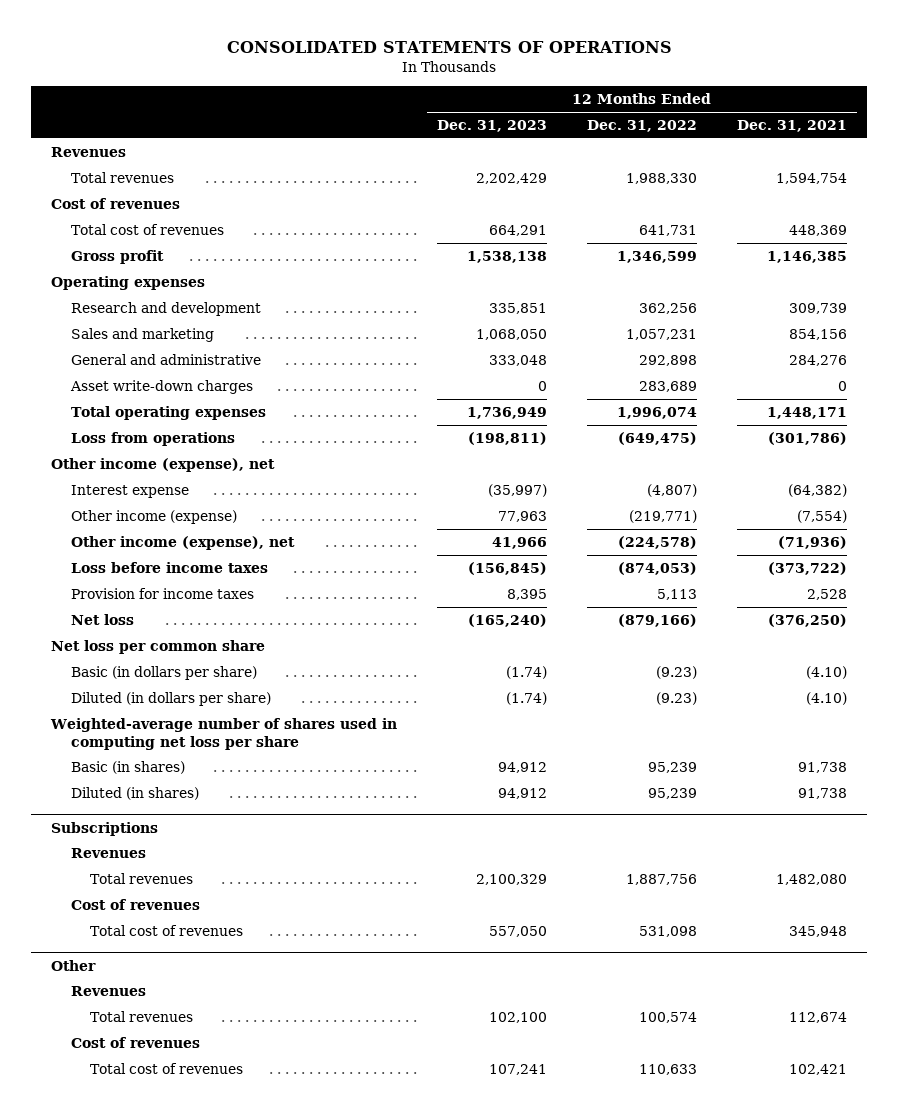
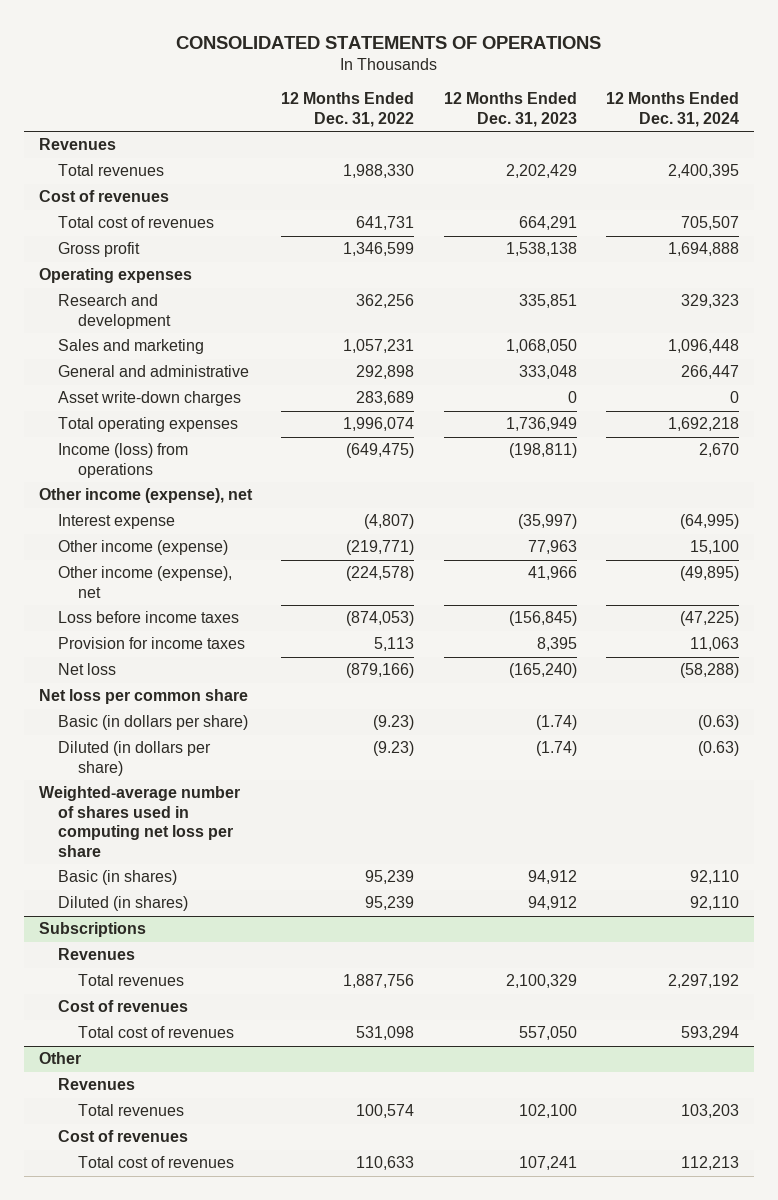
[737,119,848,132] Dec. 31, 2021 -> none
none -> [606,92,740,127] 12 Months Ended Dec. 31, 2024
[70,431,235,446] Loss from operations -> [58,443,189,478] Income (loss) from operations

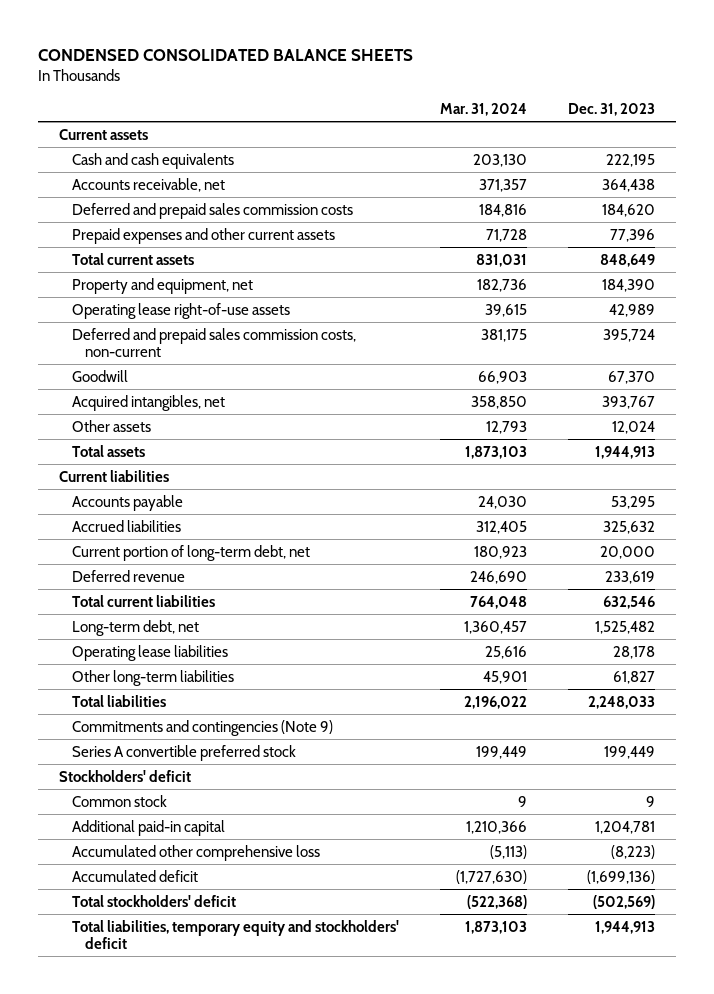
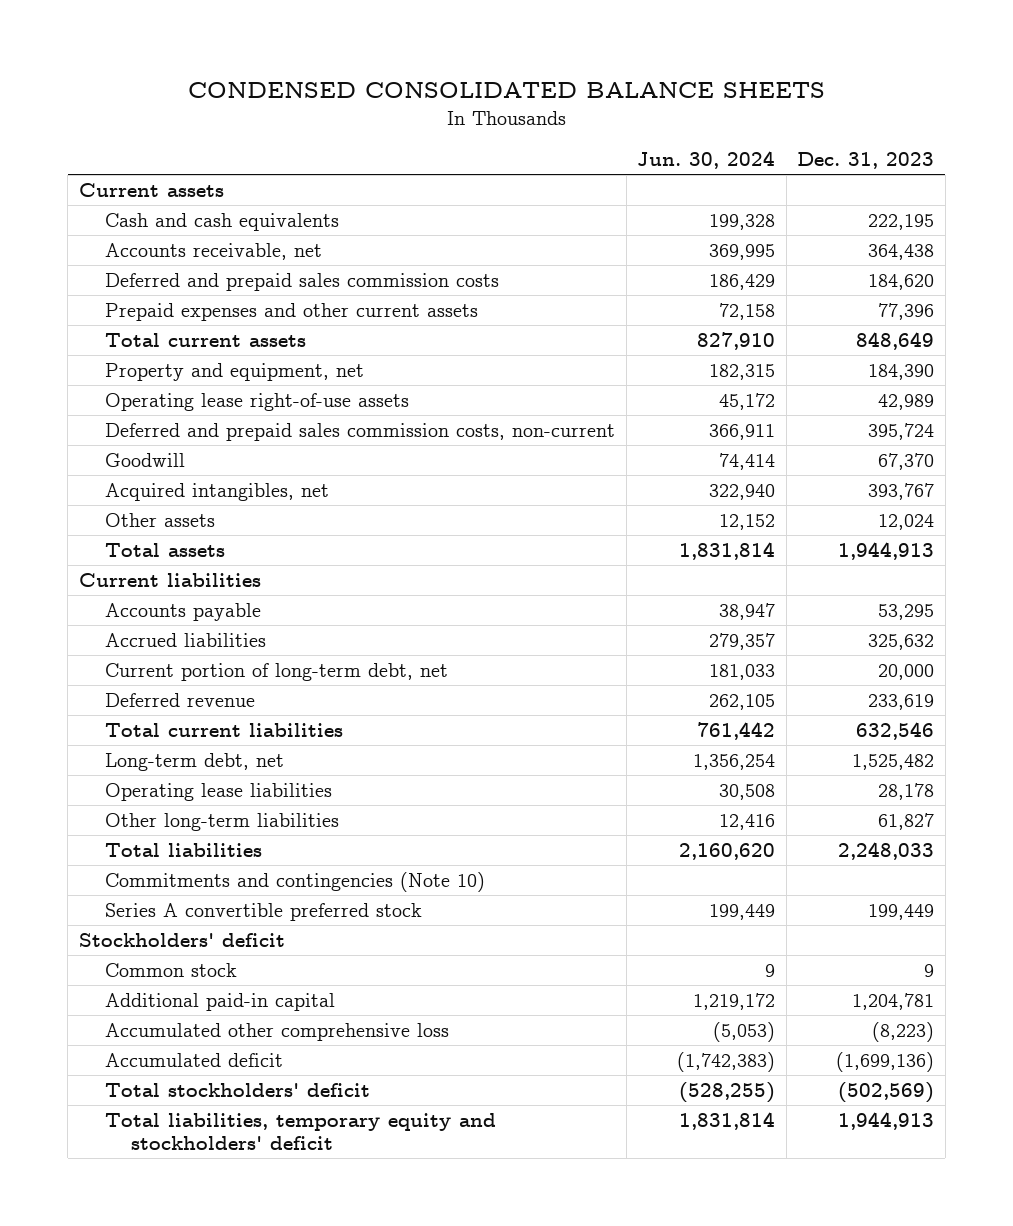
[439,102,527,116] Mar. 31, 2024 -> none
none -> [637,151,776,170] Jun. 30, 2024
[71,719,333,736] Commitments and contingencies (Note 9) -> [104,871,485,892] Commitments and contingencies (Note 10)

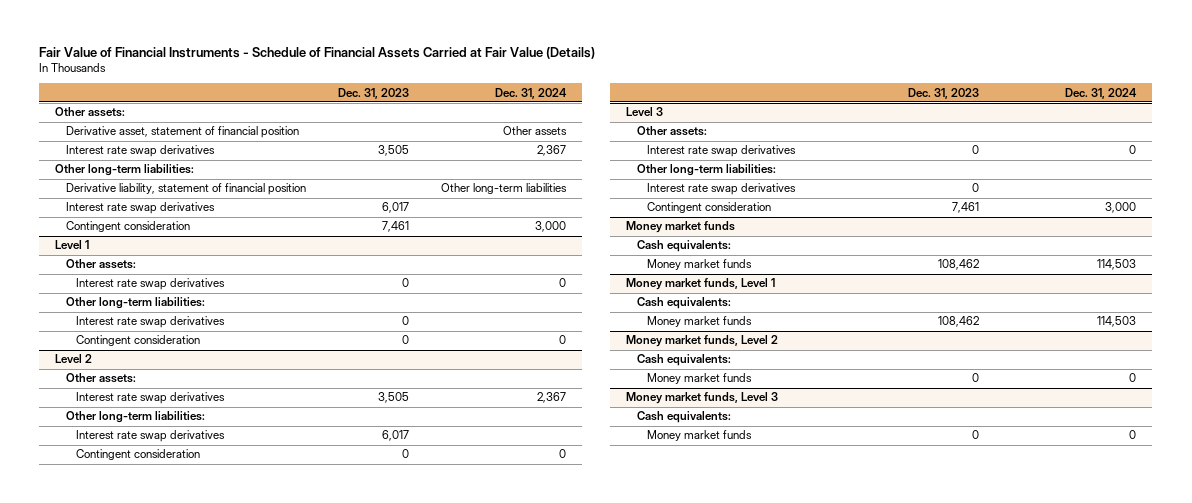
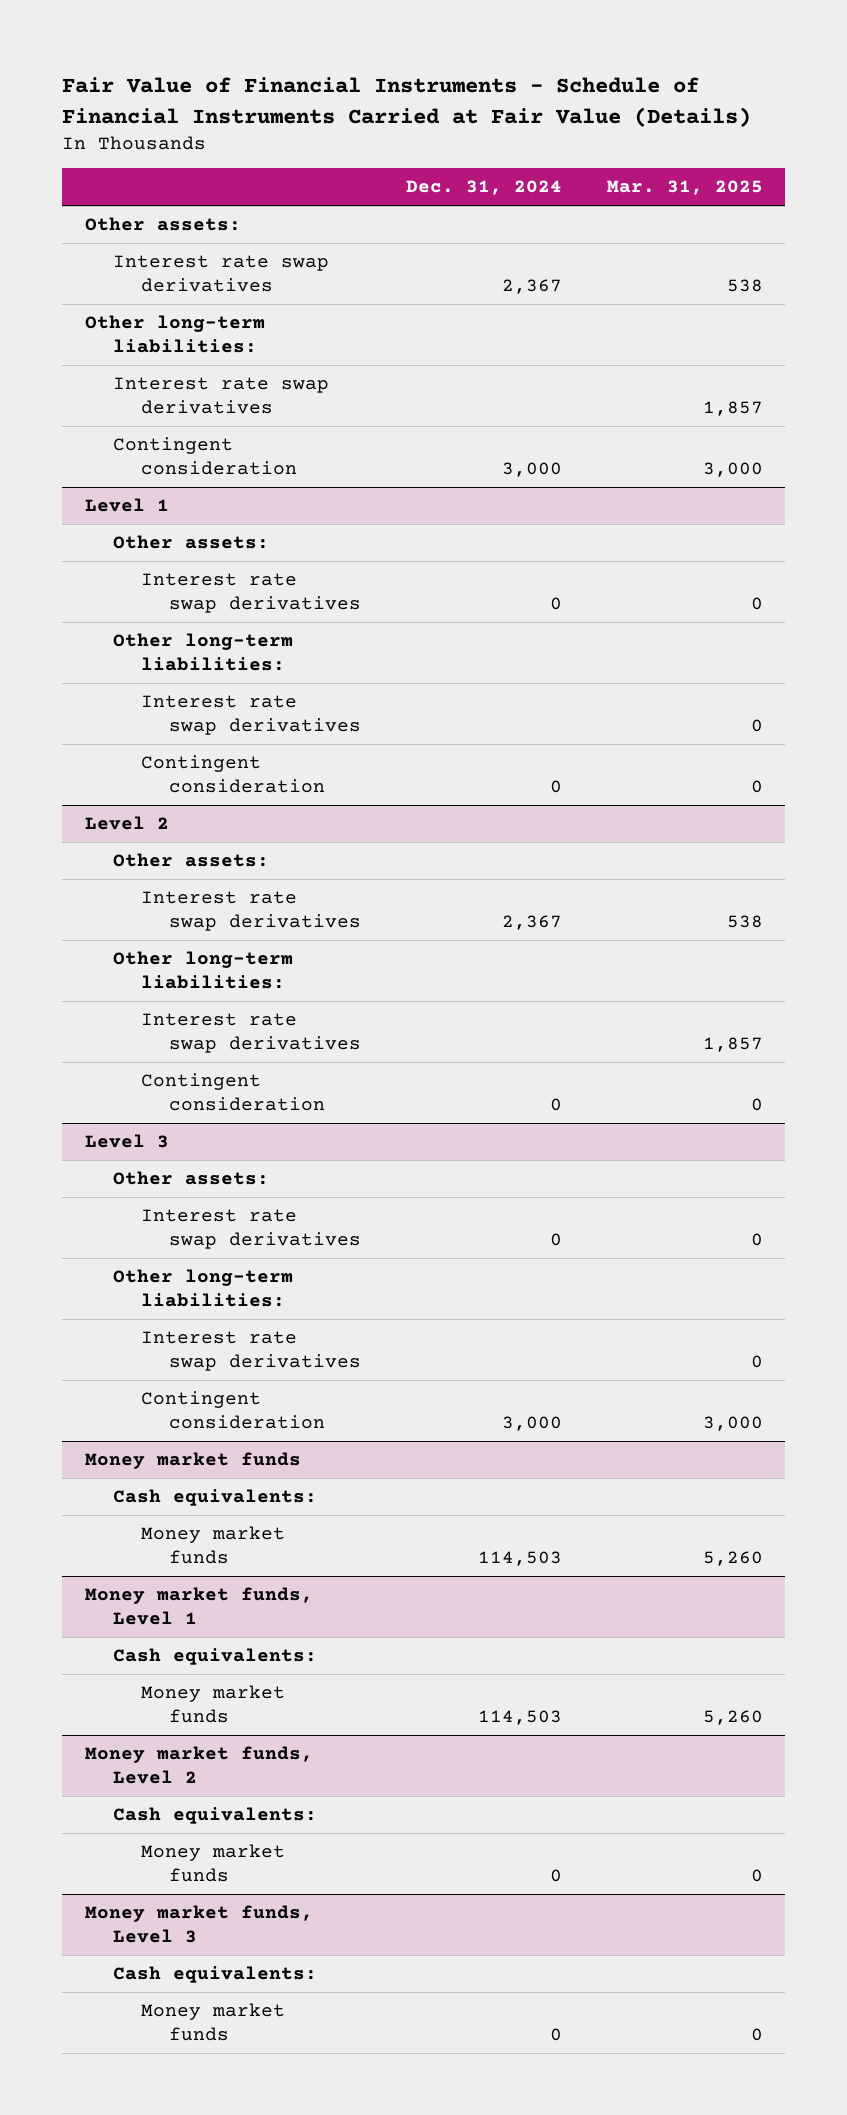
[39,46,596,59] Fair Value of Financial Instruments - Schedule of Financial Assets Carried at Fair Value (Details) -> [62,77,752,127] Fair Value of Financial Instruments - Schedule of Financial Instruments Carried at Fair Value (Details)
[337,87,409,99] Dec. 31, 2023 -> none
none -> [606,180,763,196] Mar. 31, 2025
[65,126,299,139] Derivative asset, statement of financial position -> none
[65,183,306,196] Derivative liability, statement of financial position -> none

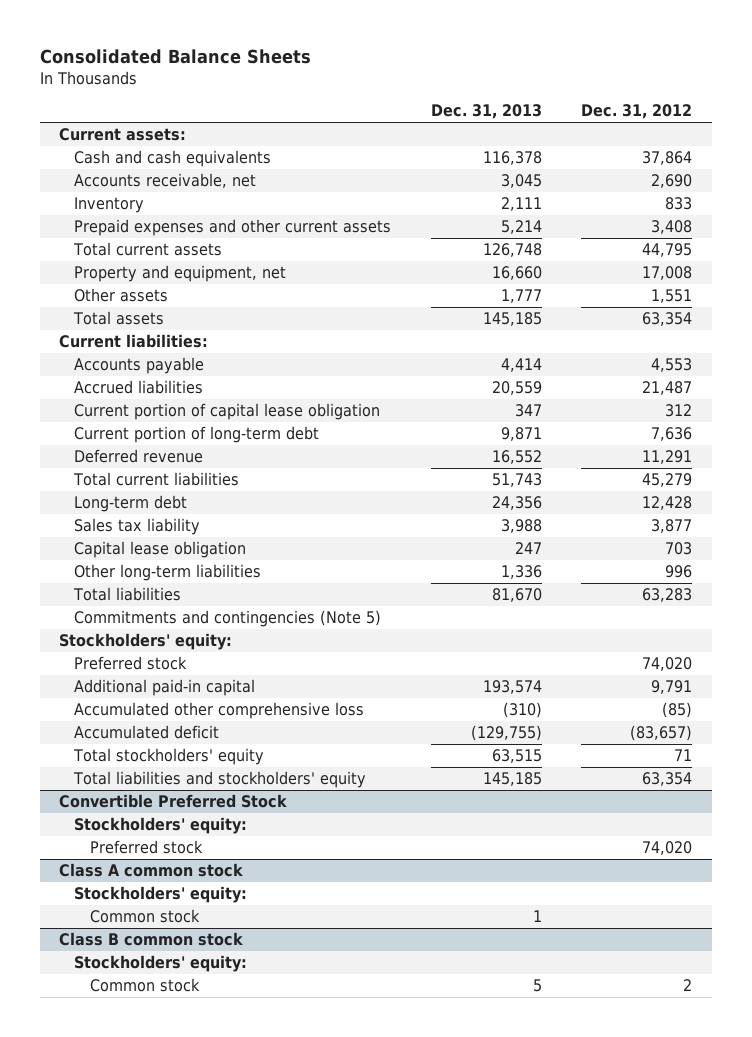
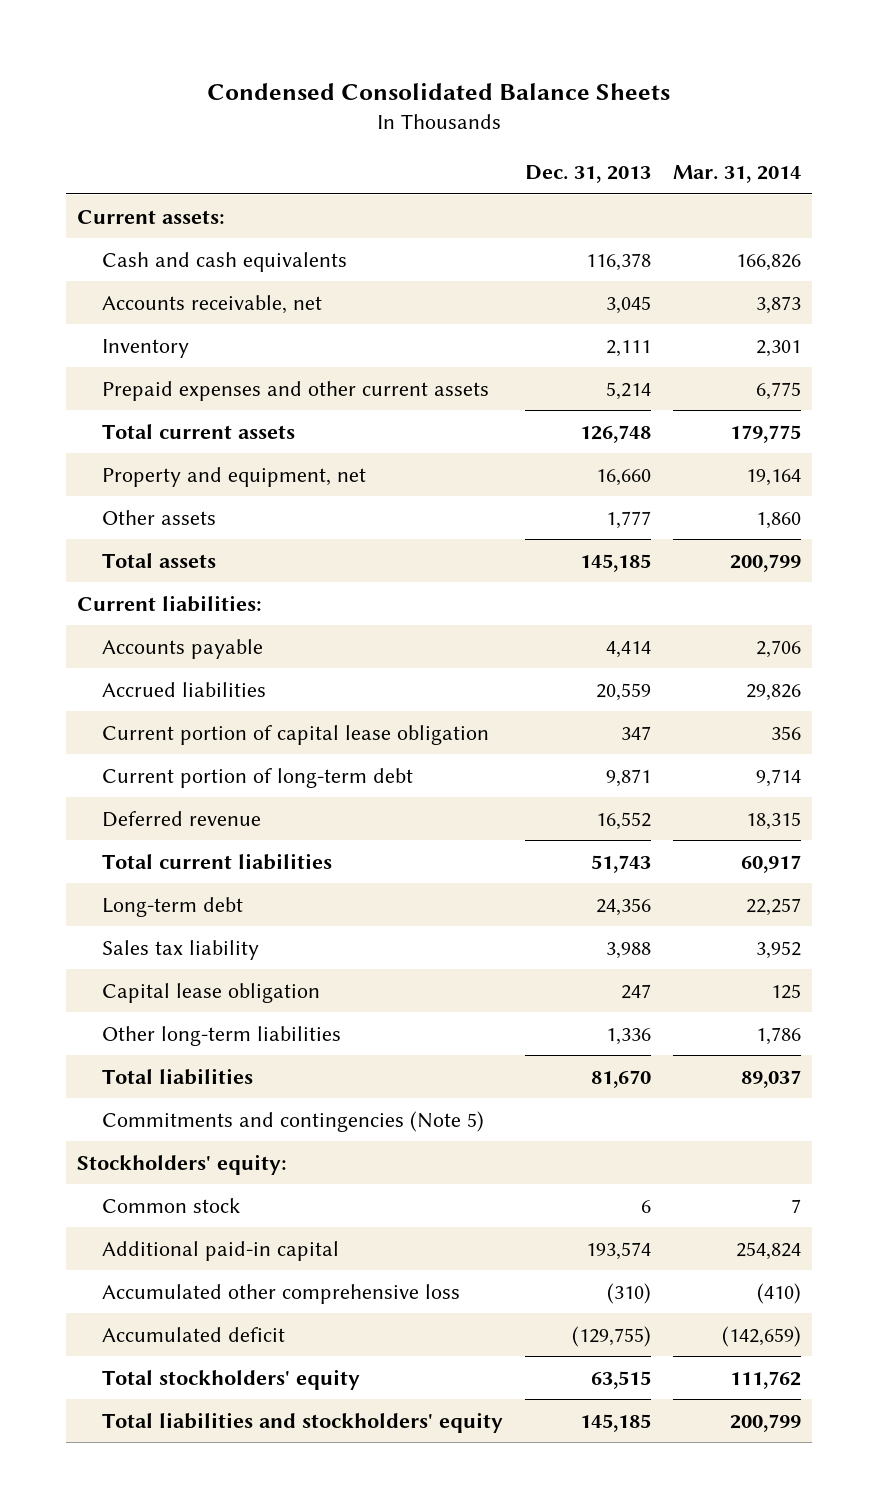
[39,49,311,65] Consolidated Balance Sheets -> [207,82,671,100] Condensed Consolidated Balance Sheets
[581,104,693,120] Dec. 31, 2012 -> none
none -> [673,165,802,184] Mar. 31, 2014
[74,655,188,670] Preferred stock -> none
none -> [102,1197,241,1213] Common stock
[59,793,288,808] Convertible Preferred Stock -> none
[74,816,248,834] Stockholders' equity: -> none
[89,839,203,854] Preferred stock -> none
[59,862,244,877] Class A common stock -> none
[74,885,248,903] Stockholders' equity: -> none
[89,908,200,923] Common stock -> none
[59,931,244,946] Class B common stock -> none
[74,954,248,972] Stockholders' equity: -> none
[89,977,200,992] Common stock -> none

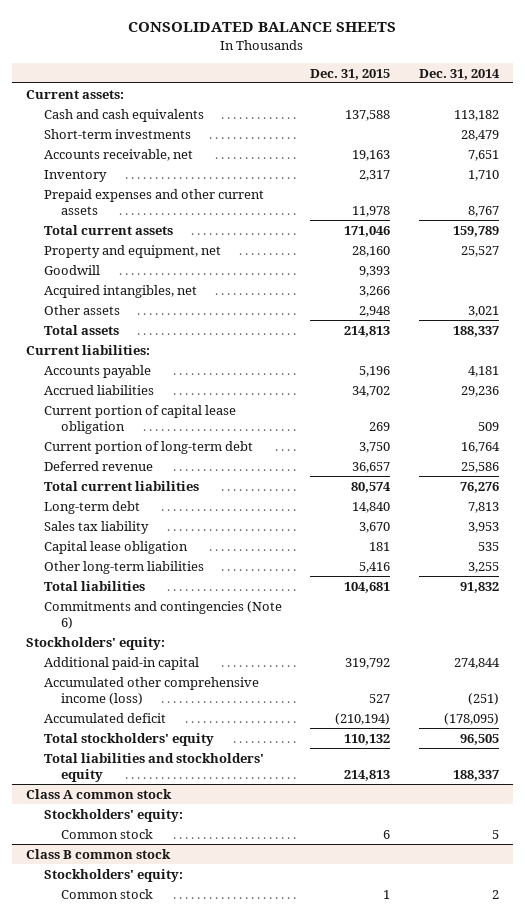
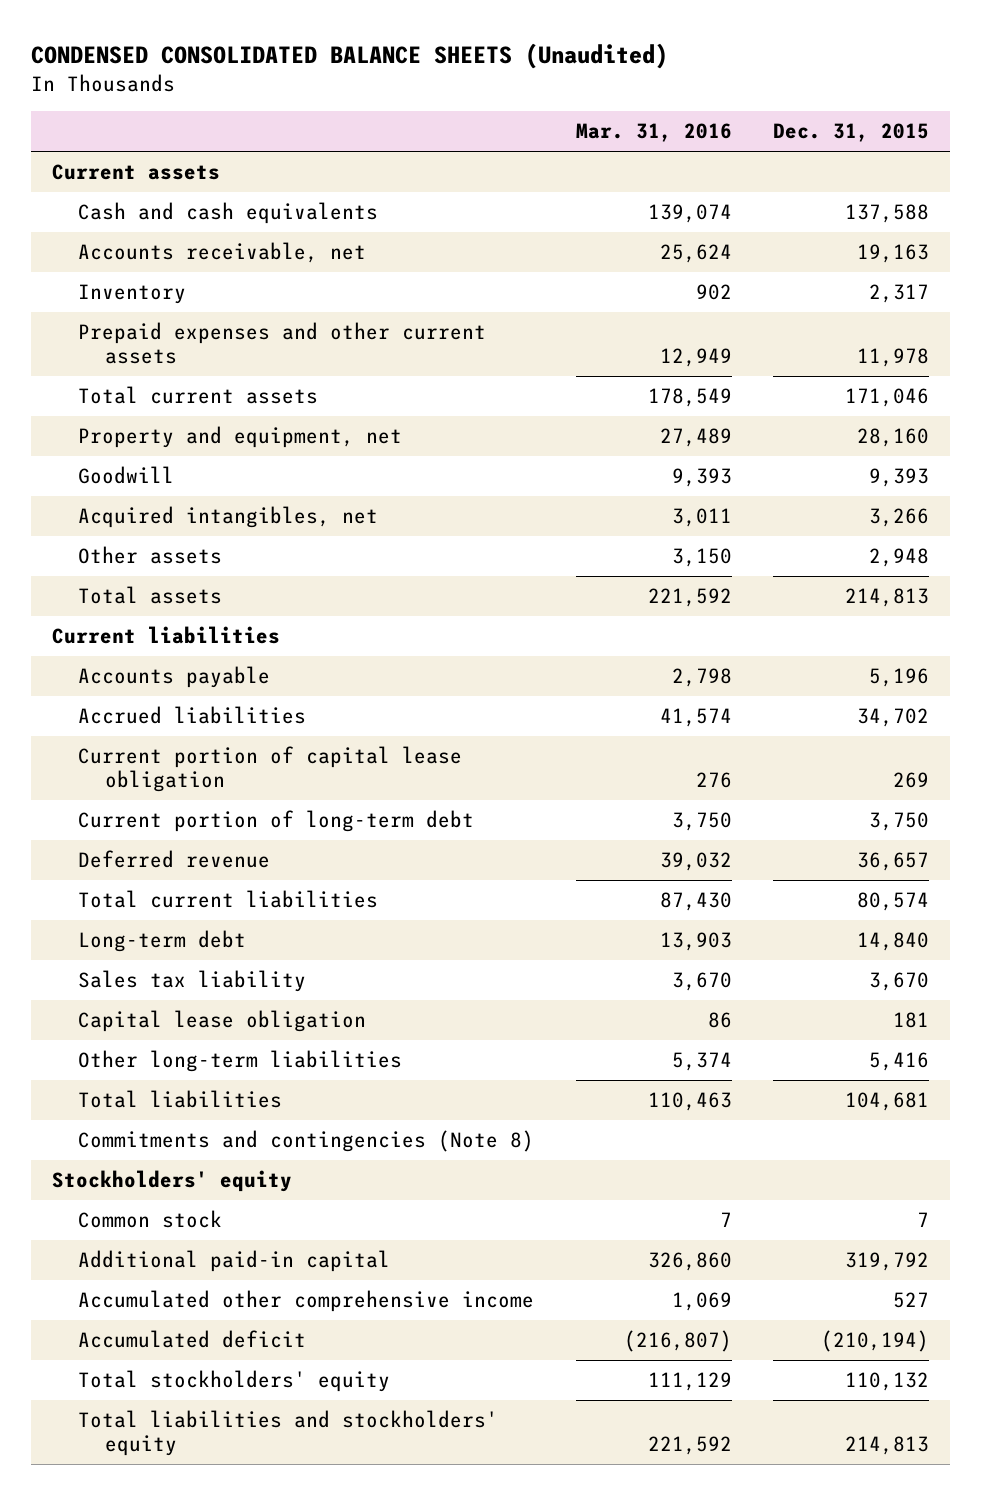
[128,22,397,33] CONSOLIDATED BALANCE SHEETS -> [31,43,669,70] CONDENSED CONSOLIDATED BALANCE SHEETS (Unaudited)
[418,68,500,80] Dec. 31, 2014 -> none
none -> [575,123,732,143] Mar. 31, 2016
[26,89,125,99] Current assets: -> [52,164,221,181] Current assets
[43,128,191,139] Short-term investments -> none
[26,344,151,355] Current liabilities: -> [52,626,281,645] Current liabilities
[43,600,282,629] Commitments and contingencies (Note 6) -> [78,1130,535,1153] Commitments and contingencies (Note 8)
[26,636,166,650] Stockholders' equity: -> [52,1170,293,1193] Stockholders' equity
none -> [78,1210,223,1229] Common stock
[43,676,259,705] Accumulated other comprehensive income (loss) -> [78,1290,535,1313] Accumulated other comprehensive income
[26,788,173,799] Class A common stock -> none
[43,808,183,822] Stockholders' equity: -> none
[61,828,154,839] Common stock -> none
[26,848,172,859] Class B common stock -> none
[43,868,183,882] Stockholders' equity: -> none
[61,888,154,899] Common stock -> none

